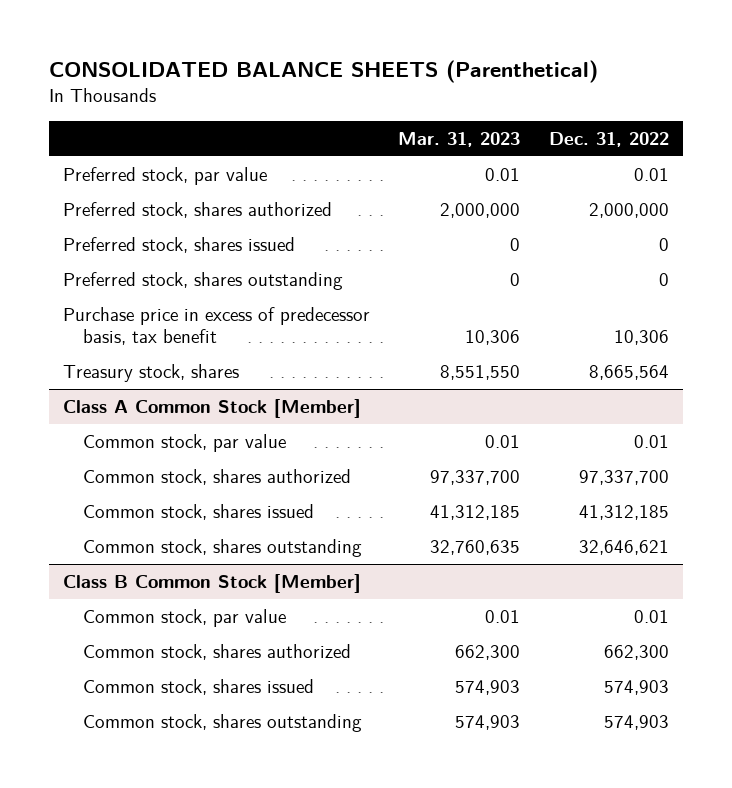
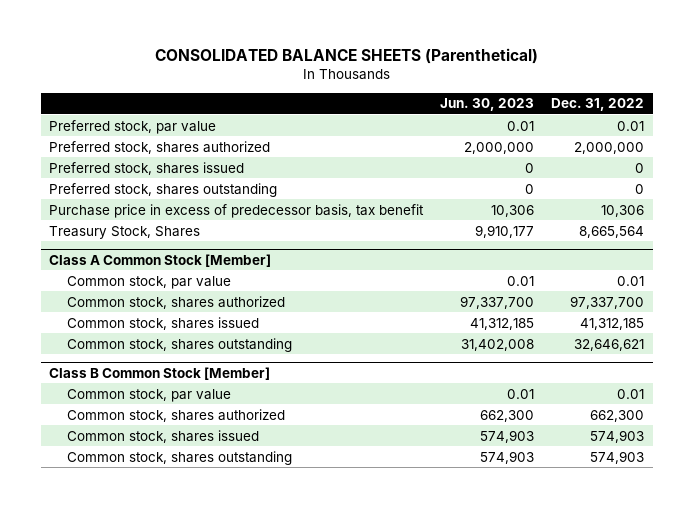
[398,131,521,147] Mar. 31, 2023 -> none
none -> [440,98,535,112] Jun. 30, 2023
[62,363,239,382] Treasury stock, shares -> [49,225,201,239] Treasury Stock, Shares

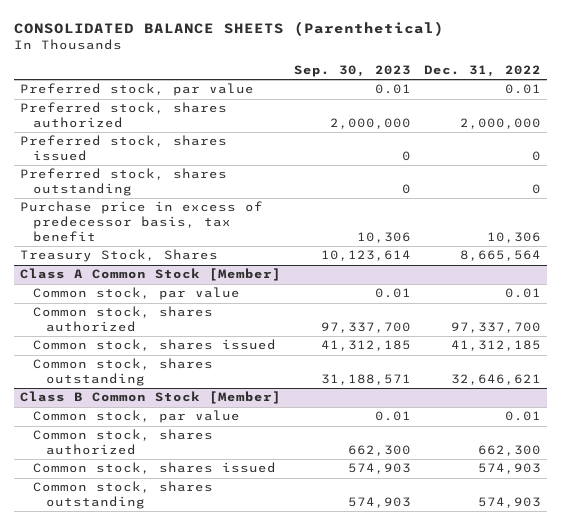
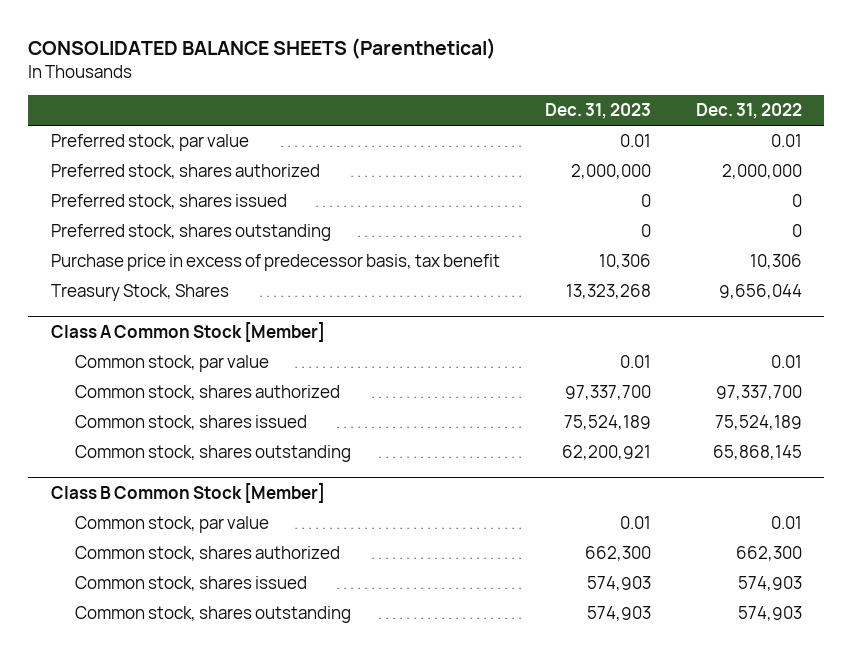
[294,65,412,78] Sep. 30, 2023 -> none
none -> [544,103,651,120] Dec. 31, 2023
[459,250,541,262] 8,665,564 -> [718,284,802,300] 9,656,044
[450,340,541,352] 41,312,185 -> [714,415,802,431] 75,524,189
[450,374,541,386] 32,646,621 -> [712,445,802,461] 65,868,145

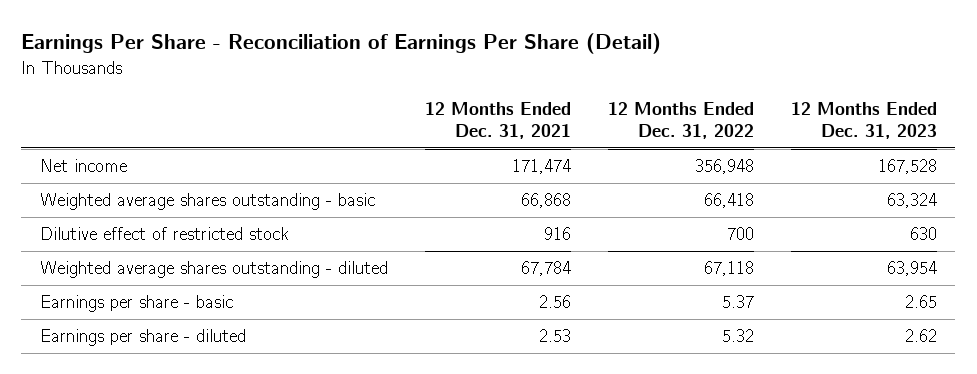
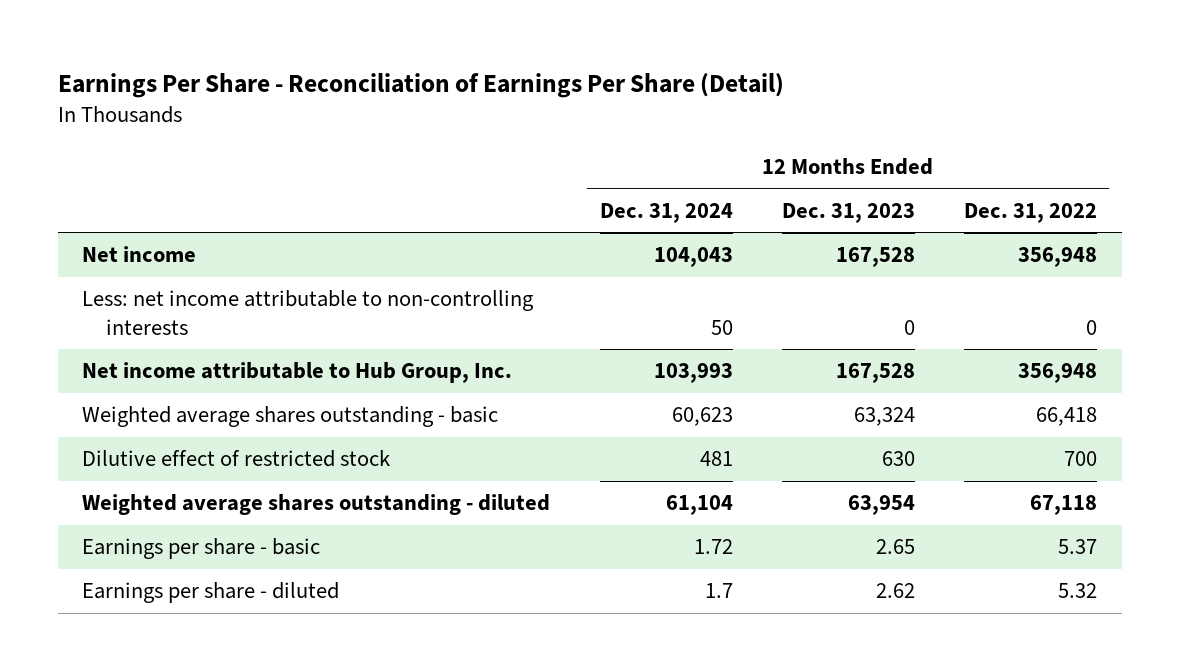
[424,102,571,140] 12 Months Ended Dec. 31, 2021 -> none
none -> [599,202,733,223] Dec. 31, 2024
none -> [82,290,535,335] Less: net income attributable to non-controlling interests
none -> [82,362,513,384] Net income attributable to Hub Group, Inc.

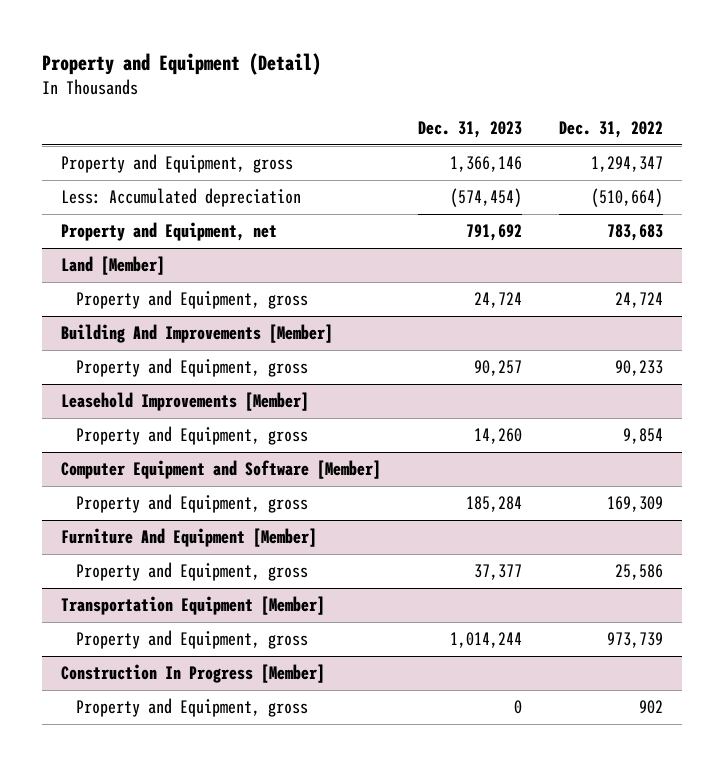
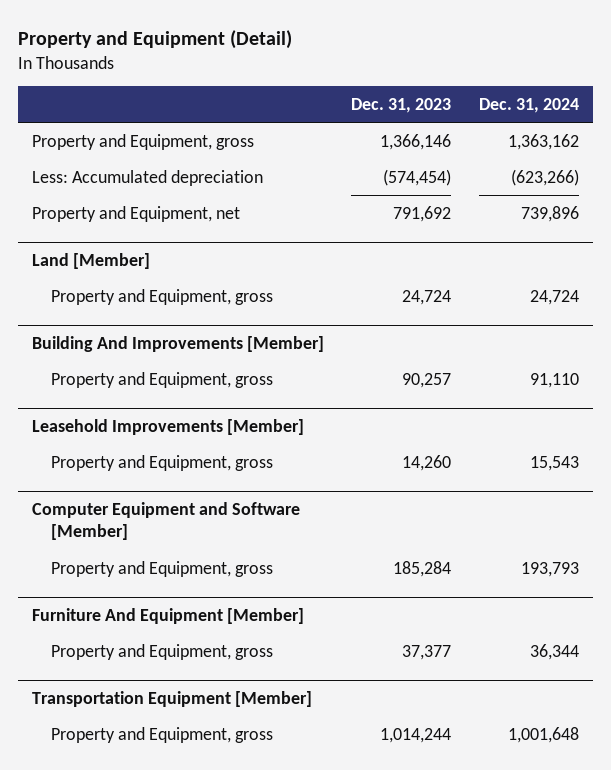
[559,121,664,139] Dec. 31, 2022 -> none
none -> [478,97,579,113] Dec. 31, 2024
[60,663,325,683] Construction In Progress [Member] -> none
[75,697,308,717] Property and Equipment, gross -> none

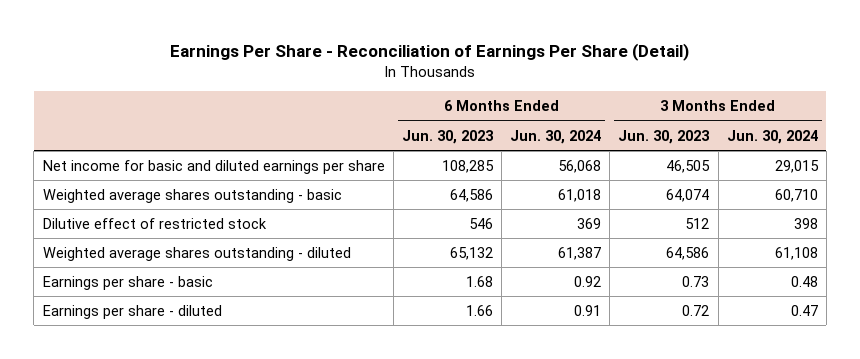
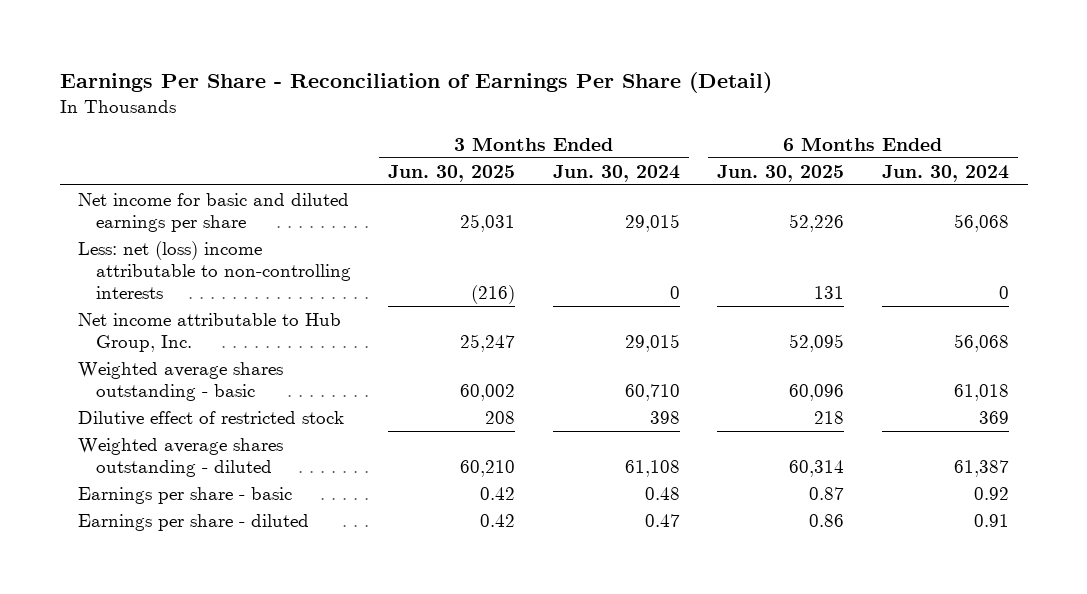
[401,129,494,144] Jun. 30, 2023 -> none
[618,129,711,144] Jun. 30, 2023 -> none
none -> [388,164,516,182] Jun. 30, 2025
none -> [717,164,845,182] Jun. 30, 2025
none -> [78,240,351,299] Less: net (loss) income attributable to non-controlling interests
none -> [78,312,342,352] Net income attributable to Hub Group, Inc.

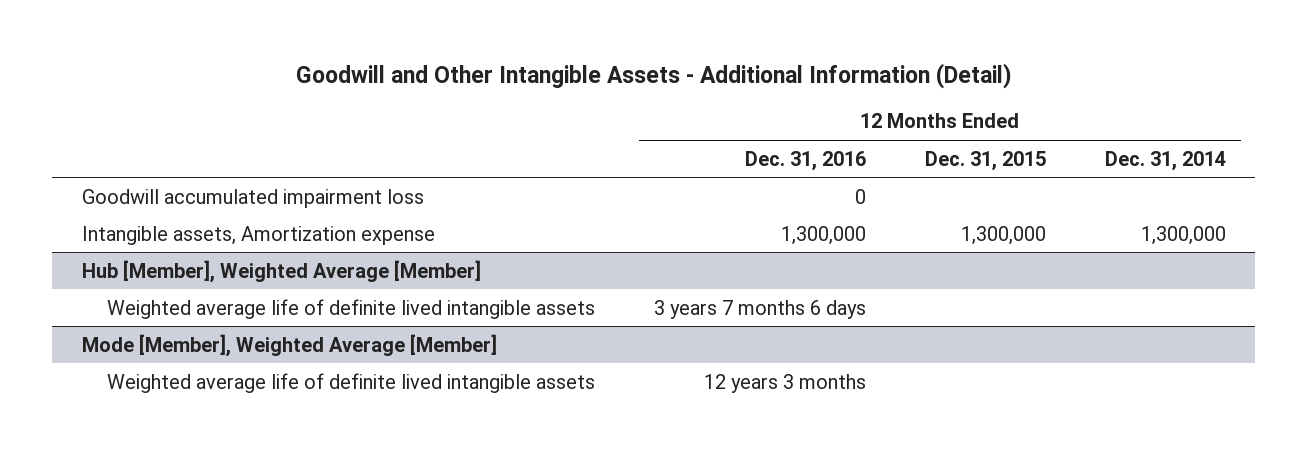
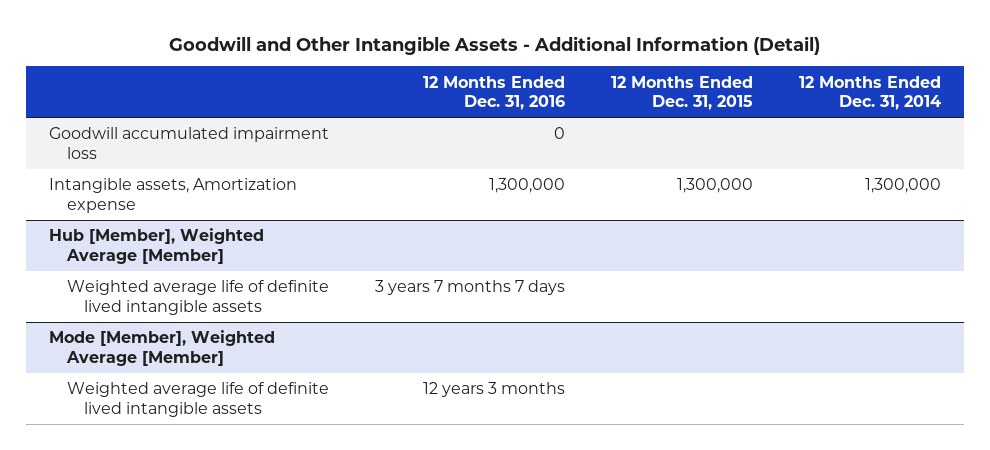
[653,299,866,319] 3 years 7 months 6 days -> [375,280,566,296] 3 years 7 months 7 days

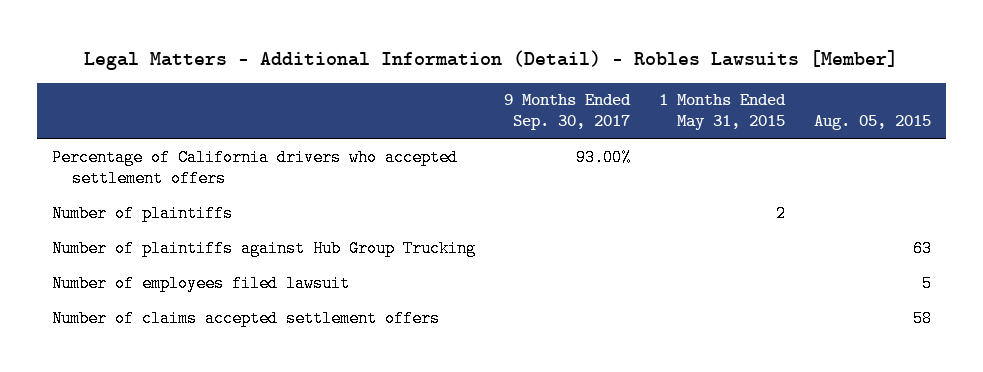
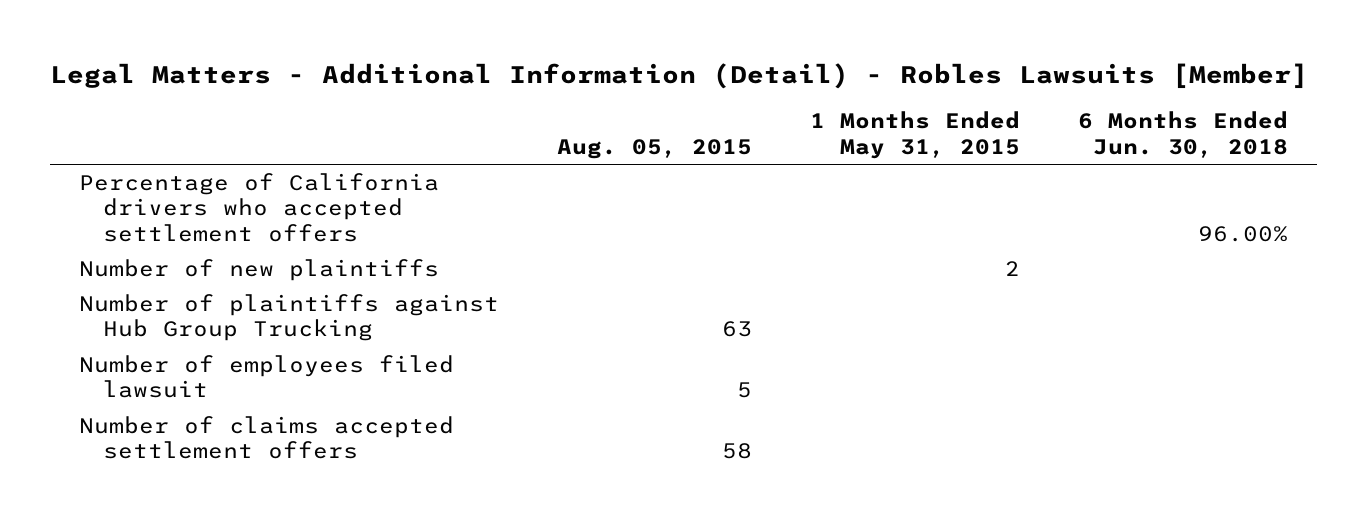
[503,94,631,131] 9 Months Ended Sep. 30, 2017 -> none
none -> [1077,111,1288,158] 6 Months Ended Jun. 30, 2018
[51,204,233,222] Number of plaintiffs -> [79,258,440,281] Number of new plaintiffs

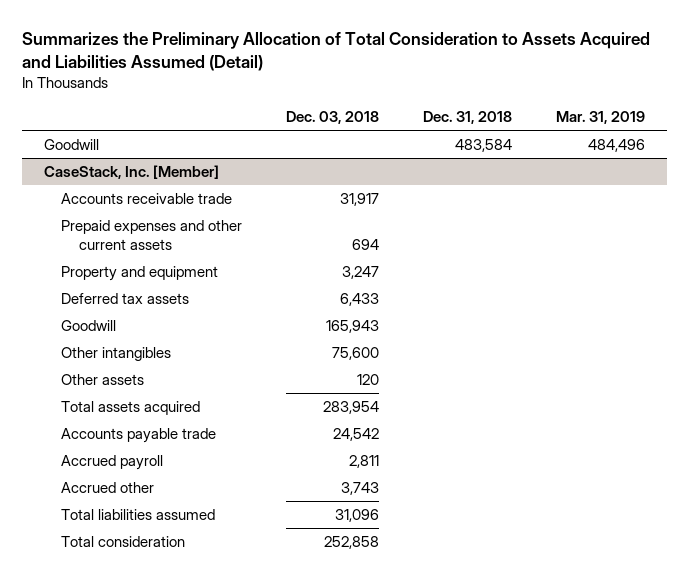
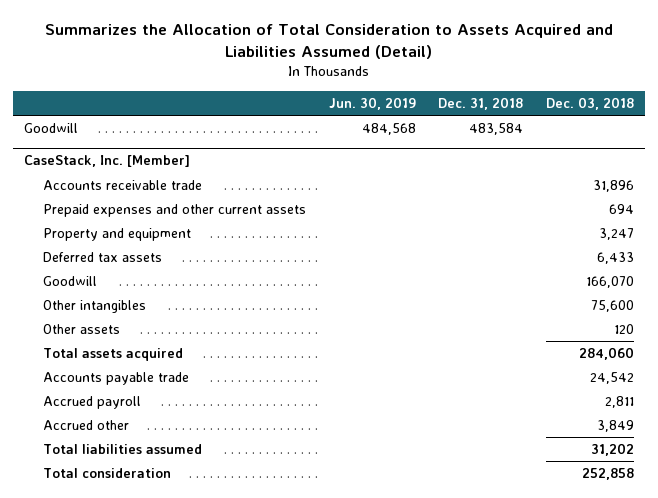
[21,32,650,72] Summarizes the Preliminary Allocation of Total Consideration to Assets Acquired and Liabilities Assumed (Detail) -> [45,24,614,60] Summarizes the Allocation of Total Consideration to Assets Acquired and Liabilities Assumed (Detail)
[555,111,645,125] Mar. 31, 2019 -> none
none -> [328,96,416,110] Jun. 30, 2019
[340,192,380,206] 31,917 -> [593,180,635,193] 31,896
[326,319,380,333] 165,943 -> [586,276,635,289] 166,070
[323,400,380,414] 283,954 -> [579,347,635,361] 284,060
[341,481,380,495] 3,743 -> [597,420,635,433] 3,849
[335,508,380,522] 31,096 -> [591,443,635,457] 31,202

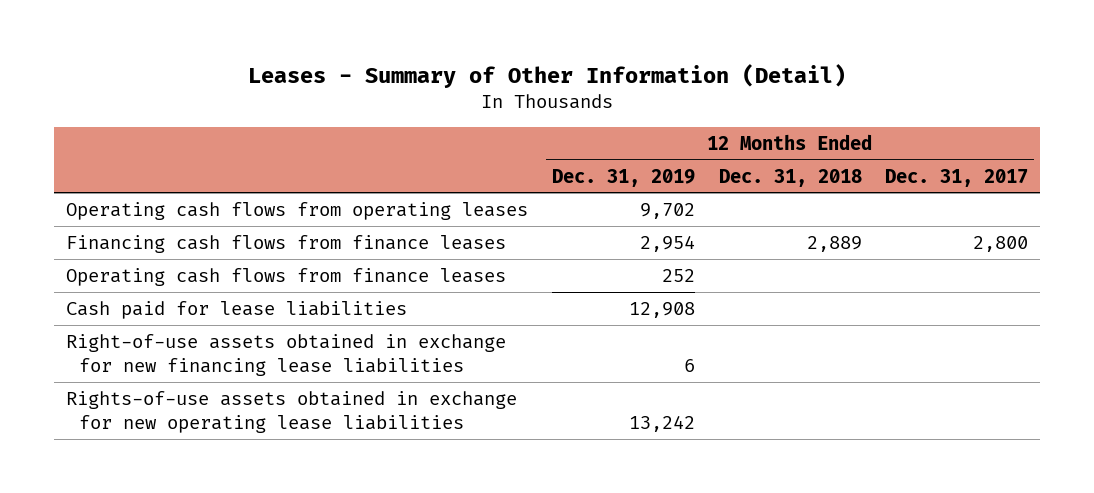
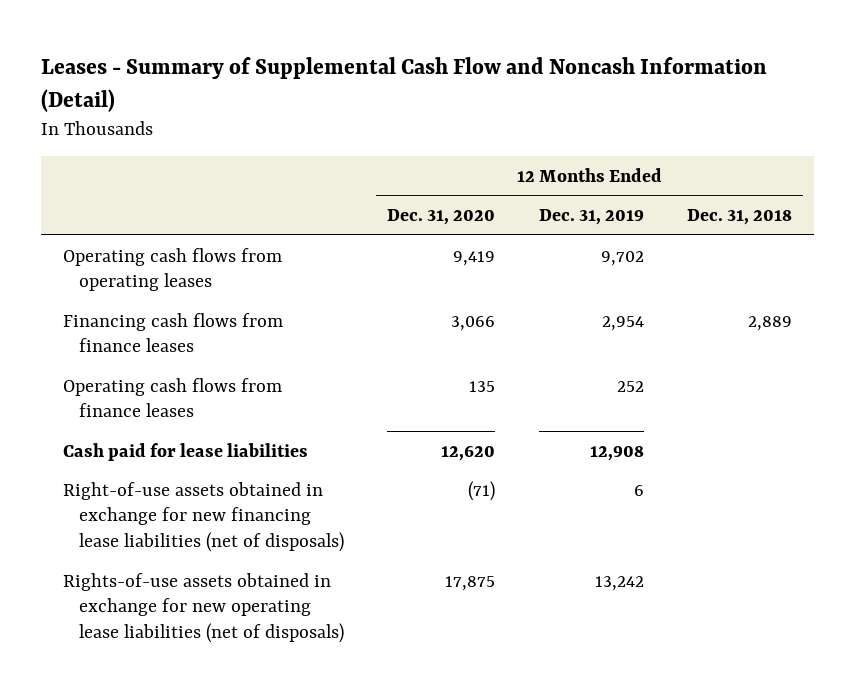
[248,63,847,88] Leases - Summary of Other Information (Detail) -> [41,56,768,112] Leases - Summary of Supplemental Cash Flow and Noncash Information (Detail)
[885,168,1029,187] Dec. 31, 2017 -> none
none -> [387,209,496,226] Dec. 31, 2020
[65,333,506,377] Right-of-use assets obtained in exchange for new financing lease liabilities -> [62,481,345,553] Right-of-use assets obtained in exchange for new financing lease liabilities (net of disposals)
[65,390,517,434] Rights-of-use assets obtained in exchange for new operating lease liabilities -> [62,572,345,644] Rights-of-use assets obtained in exchange for new operating lease liabilities (net of disposals)

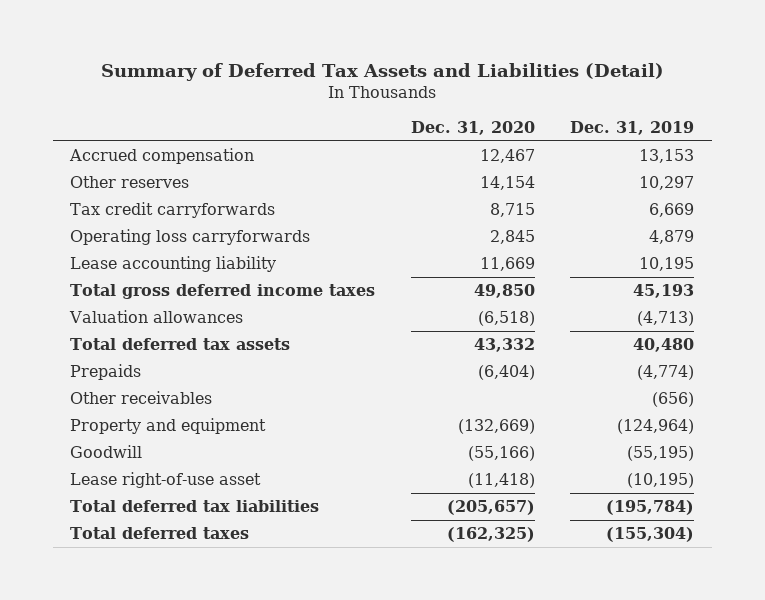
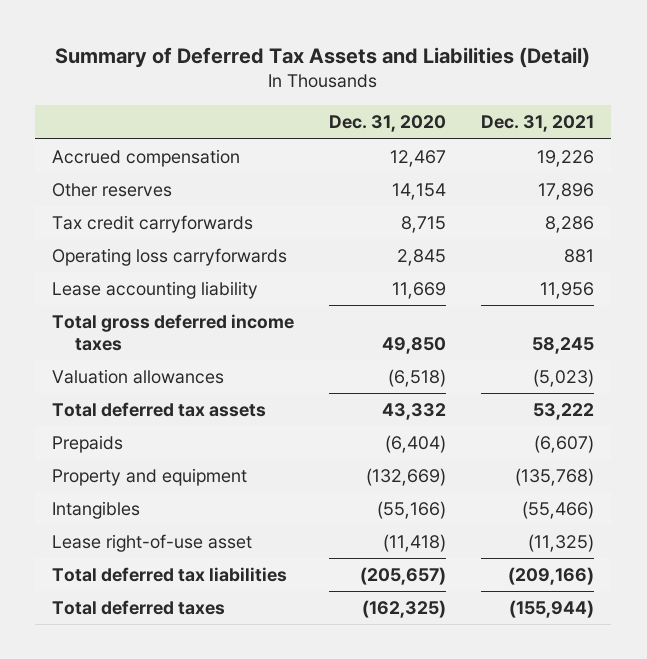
[570,121,695,136] Dec. 31, 2019 -> none
none -> [481,115,595,133] Dec. 31, 2021
[70,391,213,405] Other receivables -> none
[70,445,143,459] Goodwill -> [52,501,141,520] Intangibles

